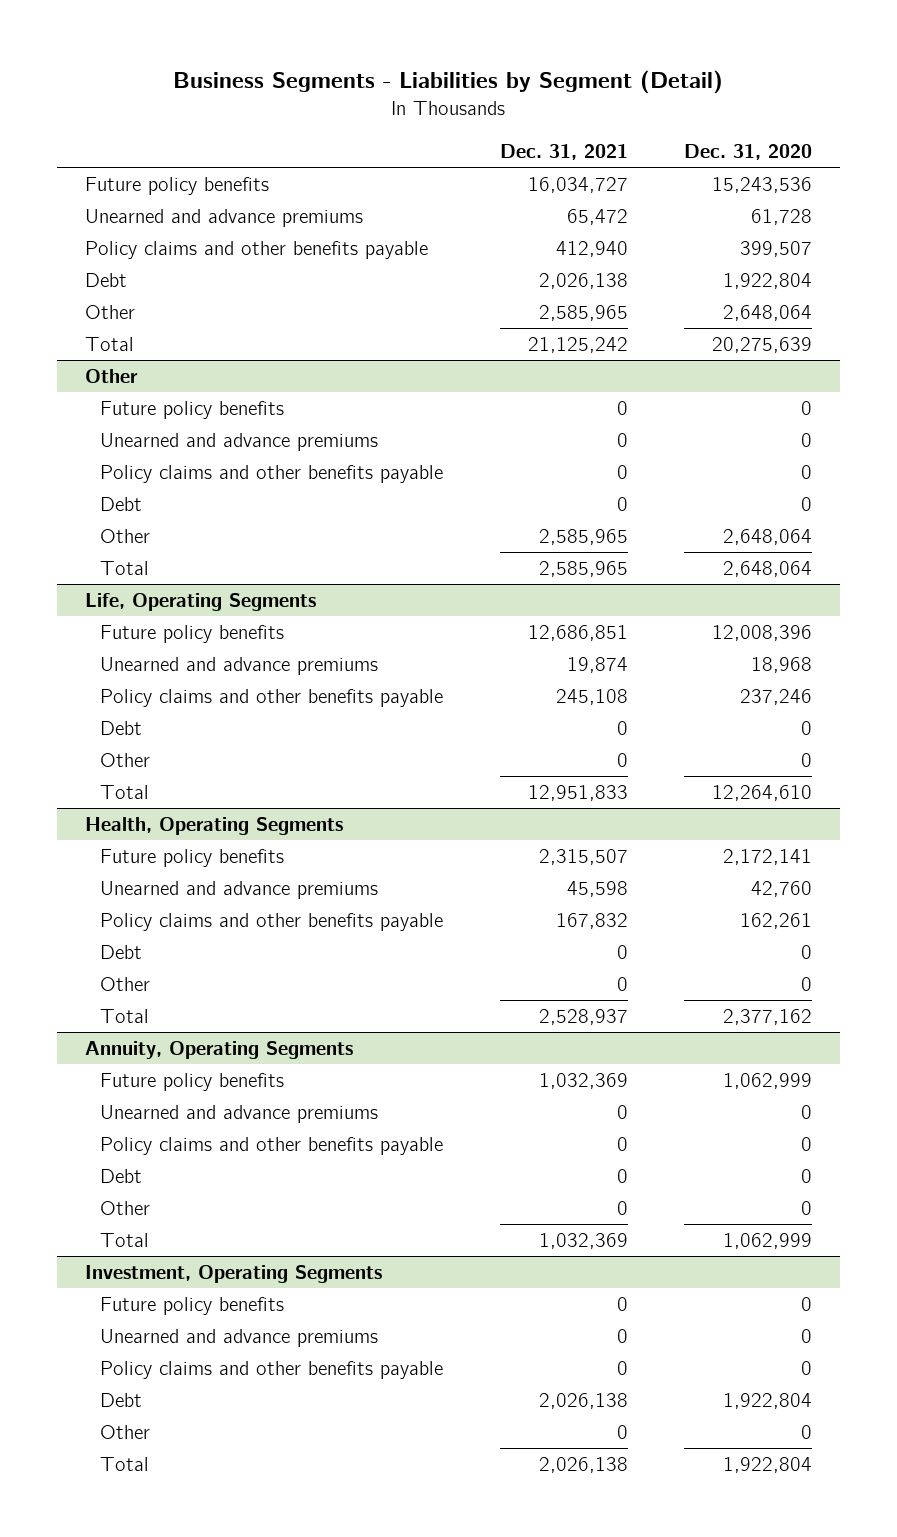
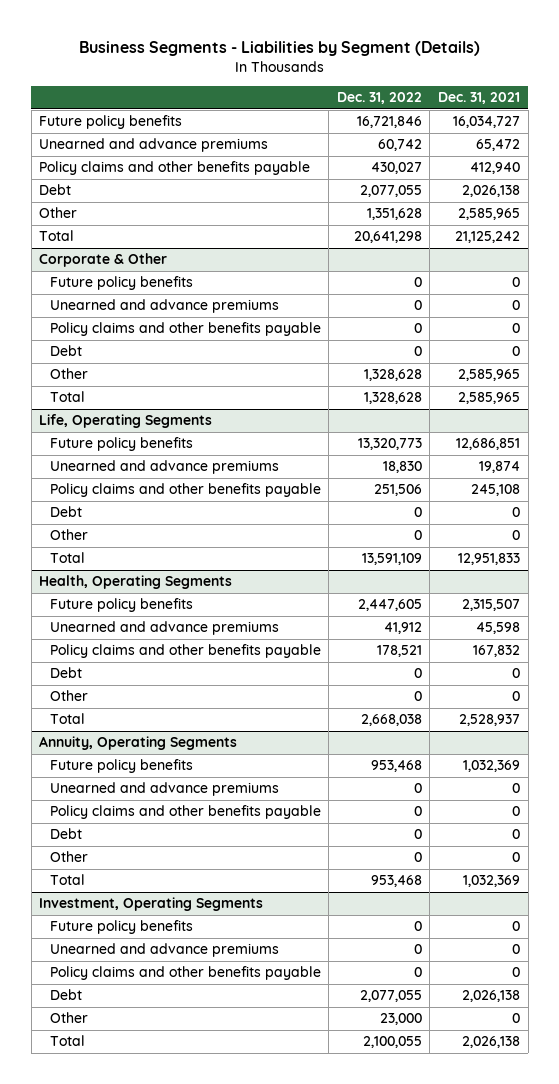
[173,69,724,94] Business Segments - Liabilities by Segment (Detail) -> [78,40,480,56] Business Segments - Liabilities by Segment (Details)
[683,144,812,161] Dec. 31, 2020 -> none
none -> [336,92,422,105] Dec. 31, 2022
[84,368,138,383] Other -> [39,253,168,268] Corporate & Other

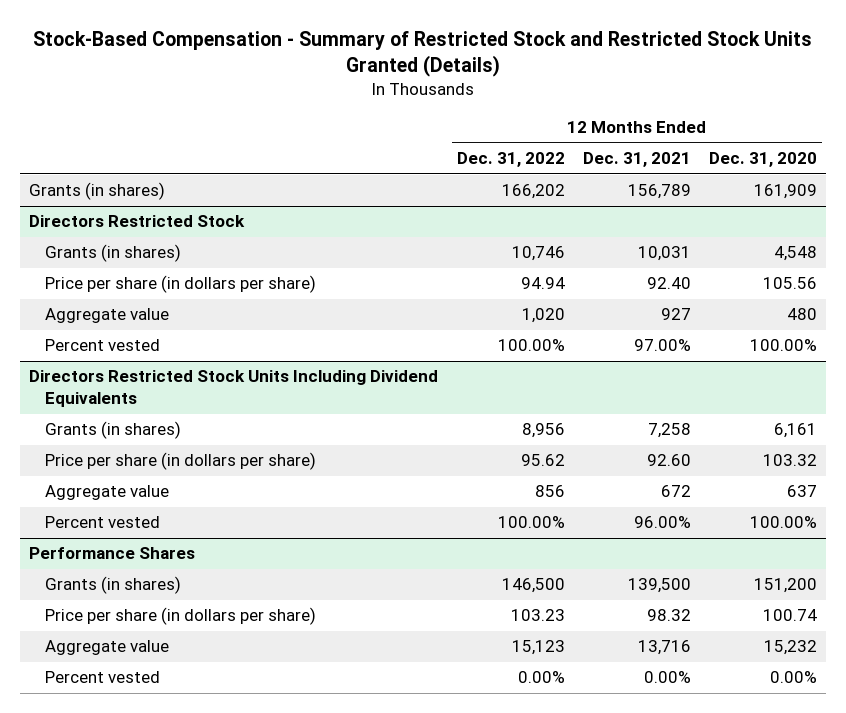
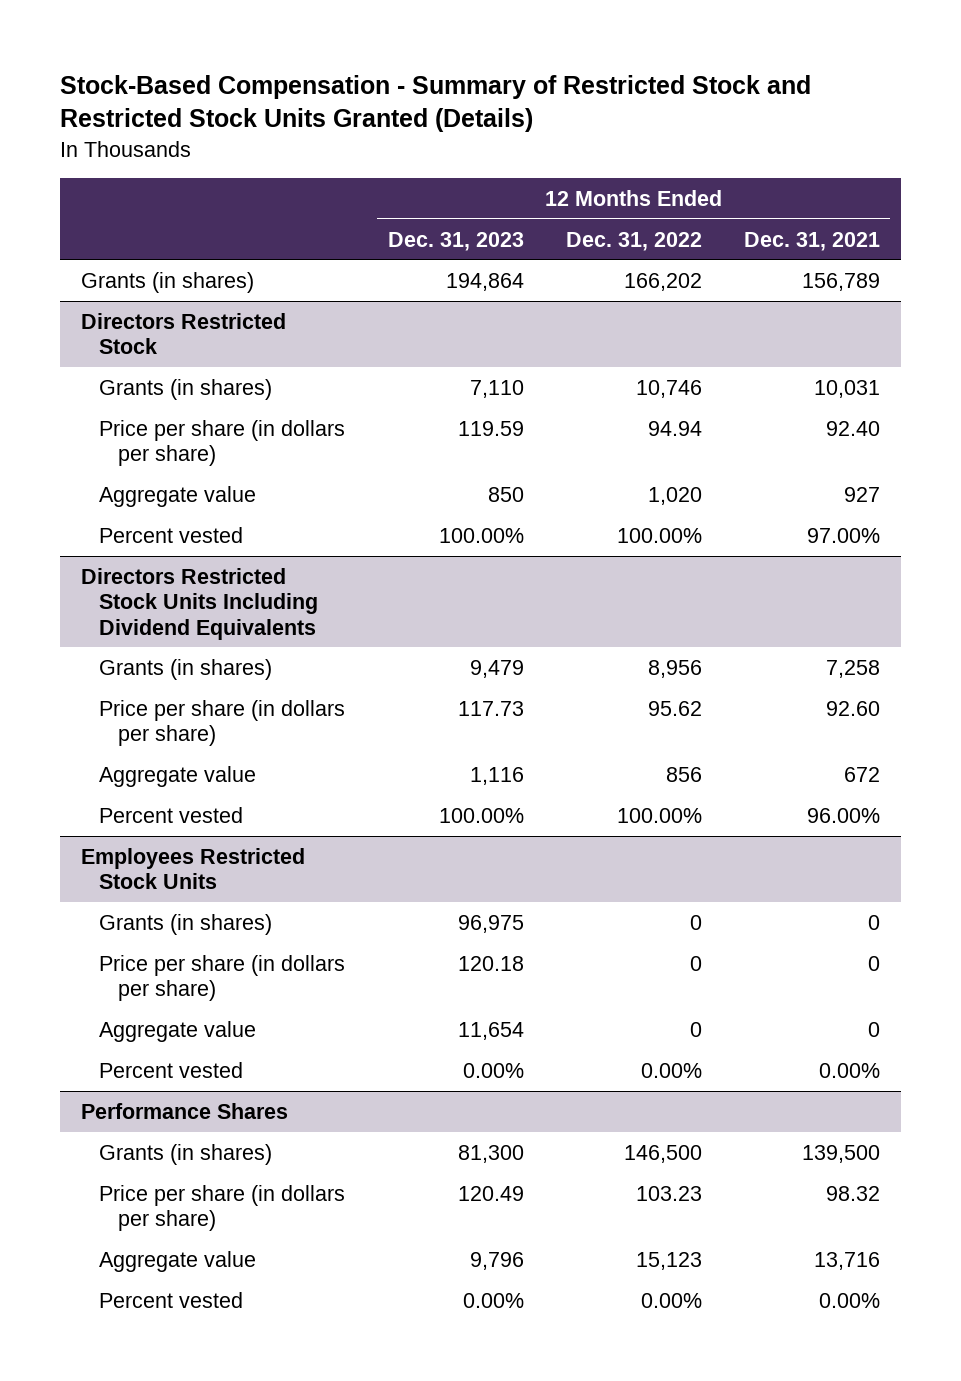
[709,152,818,168] Dec. 31, 2020 -> none
none -> [387,231,524,251] Dec. 31, 2023
none -> [81,847,306,890] Employees Restricted Stock Units
none -> [99,913,273,935] Grants (in shares)
none -> [99,954,346,1002] Price per share (in dollars per share)
none -> [99,1020,257,1042] Aggregate value
none -> [99,1061,244,1078] Percent vested

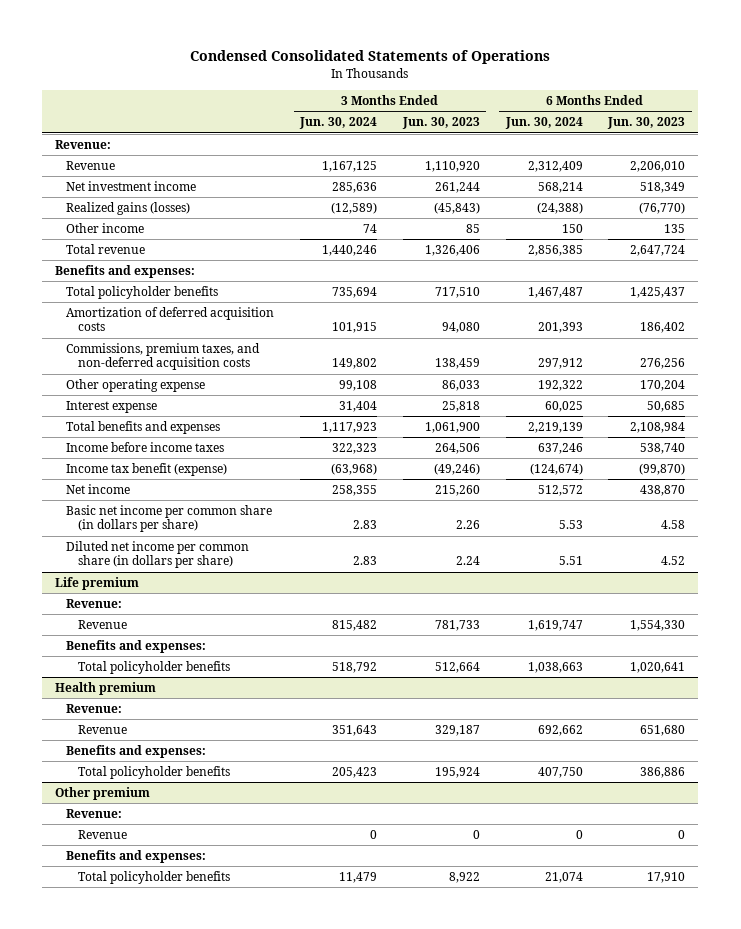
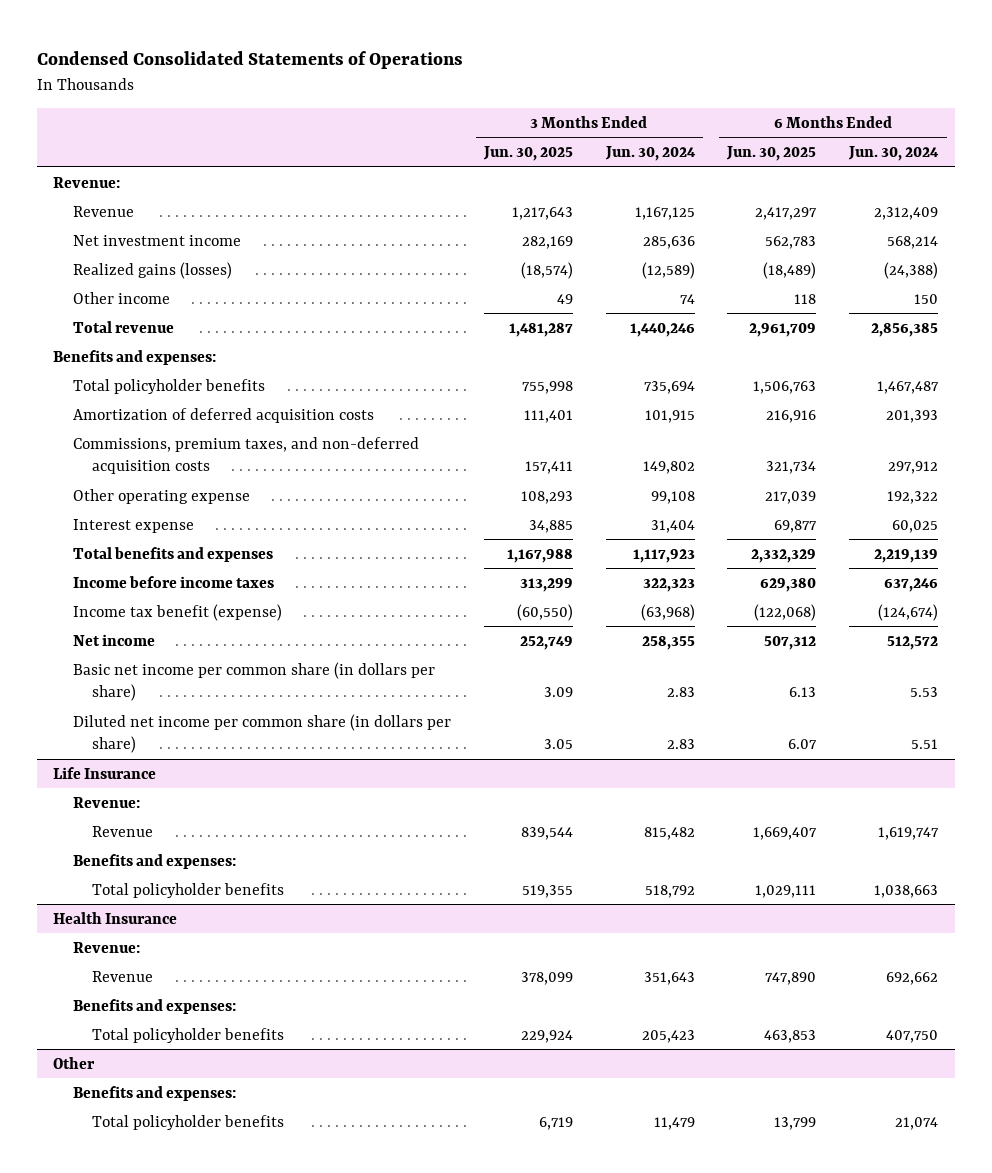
[401,117,480,130] Jun. 30, 2023 -> none
[607,117,686,130] Jun. 30, 2023 -> none
none -> [482,146,573,162] Jun. 30, 2025
none -> [726,146,817,162] Jun. 30, 2025
[55,577,140,591] Life premium -> [53,766,157,779] Life Insurance
[55,682,157,696] Health premium -> [53,911,178,924] Health Insurance
[66,809,123,819] Revenue: -> none
[77,830,127,840] Revenue -> none
[55,787,151,801] Other premium -> [53,1056,96,1069] Other

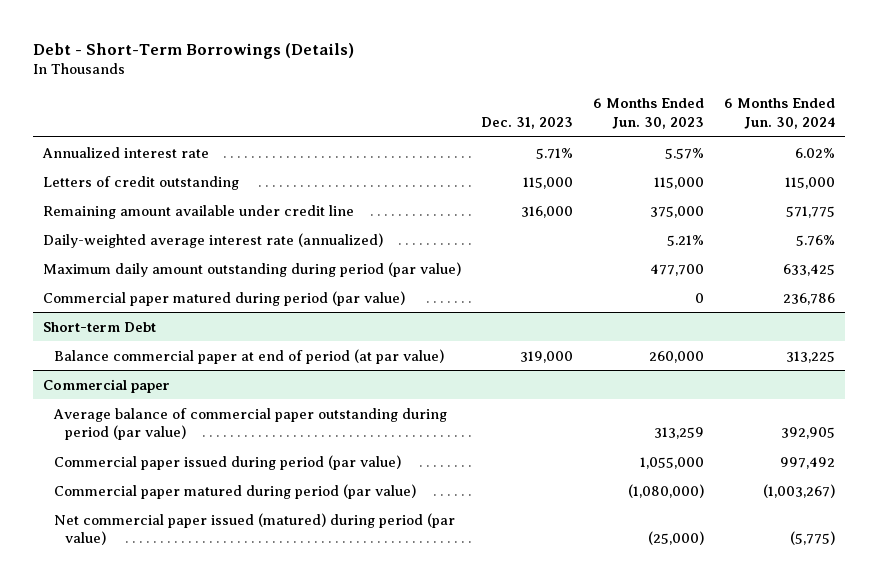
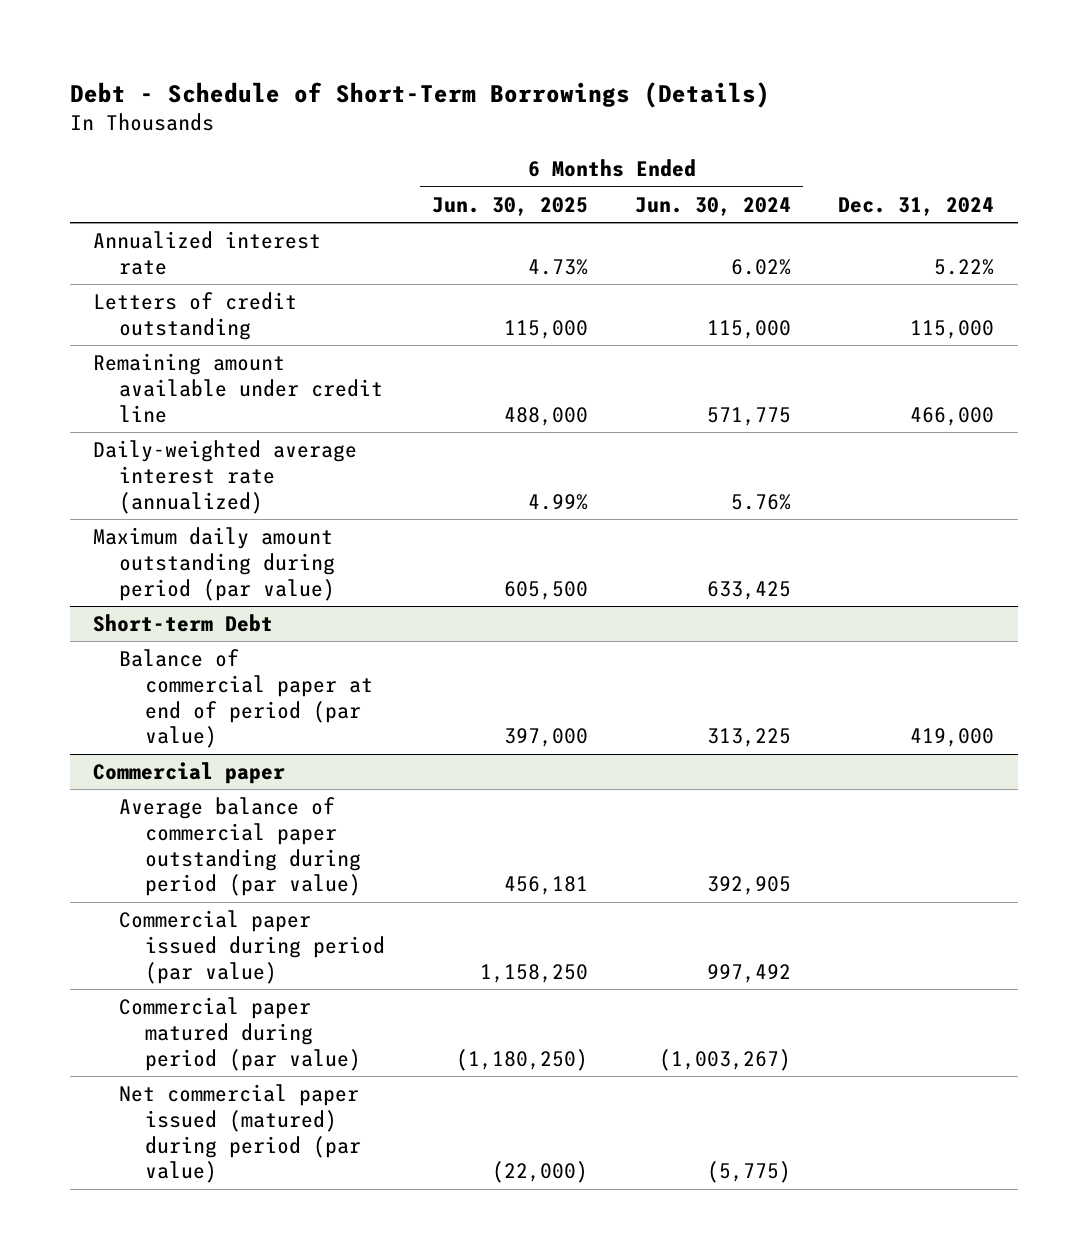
[32,42,354,59] Debt - Short-Term Borrowings (Details) -> [69,82,770,109] Debt - Schedule of Short-Term Borrowings (Details)
[480,116,573,129] Dec. 31, 2023 -> none
[592,98,704,129] 6 Months Ended Jun. 30, 2023 -> none
none -> [432,196,589,216] Jun. 30, 2025
none -> [838,196,995,216] Dec. 31, 2024
[42,290,405,306] Commercial paper matured during period (par value) -> none
[54,348,445,364] Balance commercial paper at end of period (at par value) -> [119,649,374,749] Balance of commercial paper at end of period (par value)

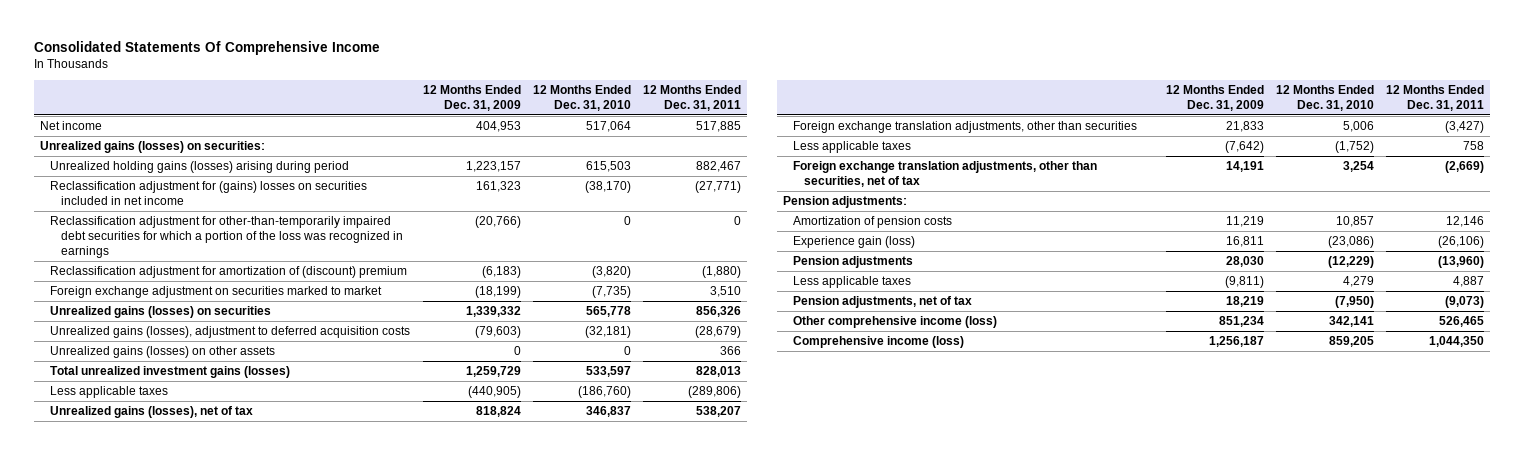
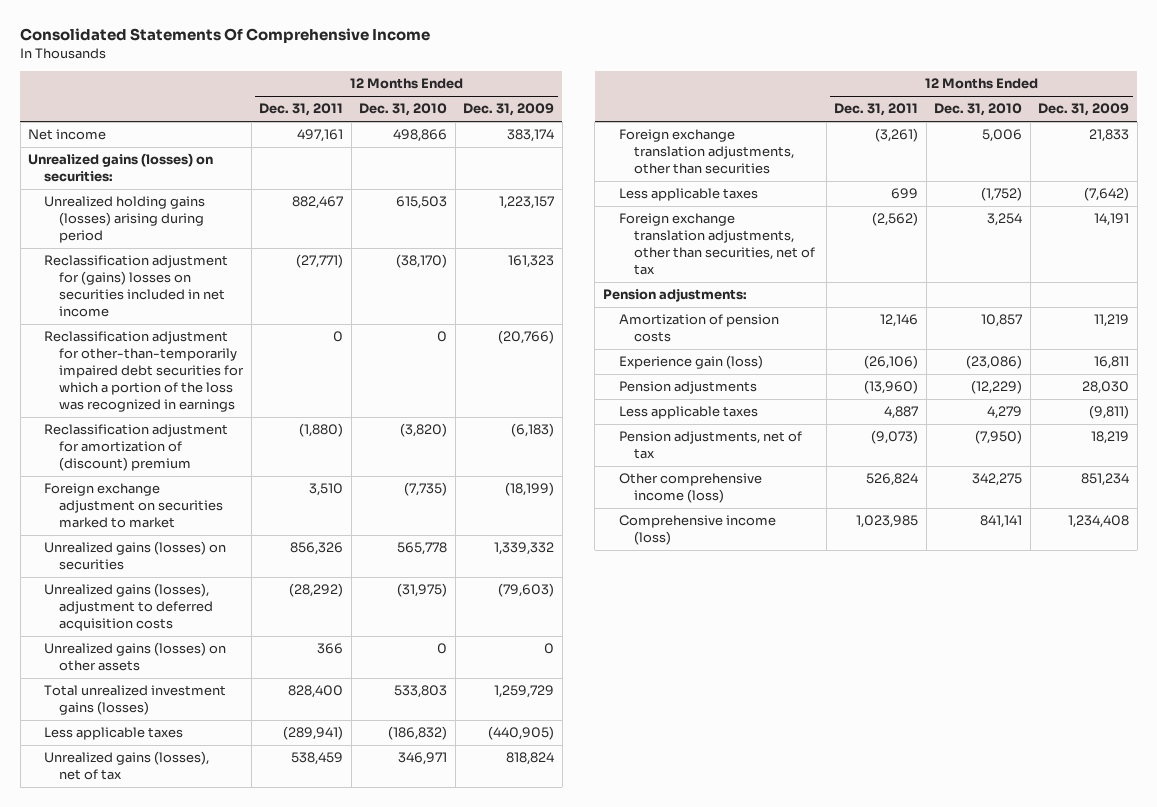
[475,121,521,133] 404,953 -> [507,129,555,143] 383,174
[585,121,631,133] 517,064 -> [393,129,448,143] 498,866
[696,121,742,133] 517,885 -> [297,129,344,143] 497,161
[584,326,631,339] (32,181) -> [397,583,448,598] (31,975)
[695,326,742,339] (28,679) -> [289,583,344,598] (28,292)
[585,366,631,378] 533,597 -> [394,685,448,699] 533,803
[696,366,742,378] 828,013 -> [288,685,344,699] 828,400
[577,386,631,399] (186,760) -> [388,726,448,741] (186,832)
[688,386,742,399] (289,806) -> [283,726,344,741] (289,941)
[585,406,631,418] 346,837 -> [398,752,448,766] 346,971
[696,406,742,418] 538,207 -> [291,752,344,766] 538,459
[1445,121,1485,134] (3,427) -> [875,128,919,143] (3,261)
[1463,141,1485,151] 758 -> [891,188,919,200] 699
[1445,161,1485,174] (2,669) -> [872,212,919,227] (2,562)
[1328,316,1374,328] 342,141 -> [972,473,1023,487] 342,275
[1439,316,1485,328] 526,465 -> [866,473,919,487] 526,824
[1208,336,1264,348] 1,256,187 -> [1068,515,1130,529] 1,234,408
[1328,336,1374,348] 859,205 -> [980,515,1023,529] 841,141
[1429,336,1485,348] 1,044,350 -> [856,515,919,529] 1,023,985

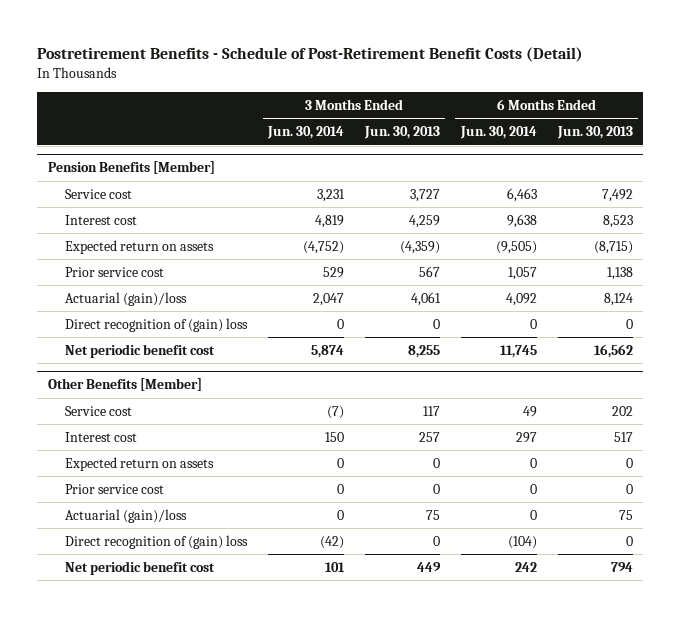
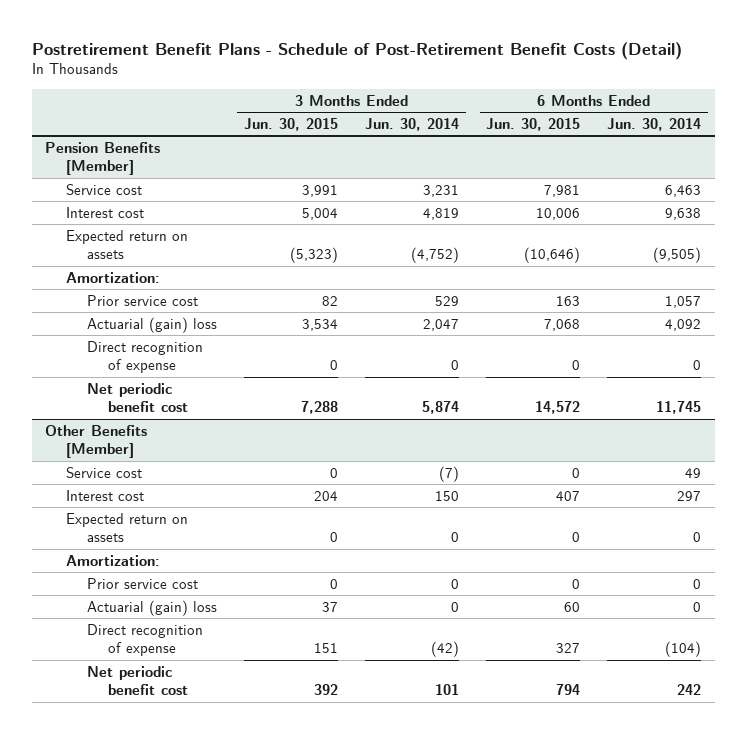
[37,47,584,63] Postretirement Benefits - Schedule of Post-Retirement Benefit Costs (Detail) -> [31,41,682,60] Postretirement Benefit Plans - Schedule of Post-Retirement Benefit Costs (Detail)
[363,126,440,140] Jun. 30, 2013 -> none
[556,126,633,140] Jun. 30, 2013 -> none
none -> [244,117,339,131] Jun. 30, 2015
none -> [486,117,581,131] Jun. 30, 2015
none -> [66,271,161,283] Amortization:
[64,291,187,306] Actuarial (gain)/loss -> [86,316,217,333] Actuarial (gain) loss
[64,317,248,332] Direct recognition of (gain) loss -> [86,340,203,374] Direct recognition of expense
none -> [66,554,161,566] Amortization:
[64,508,187,523] Actuarial (gain)/loss -> [86,599,217,616] Actuarial (gain) loss
[64,534,248,549] Direct recognition of (gain) loss -> [86,623,203,657] Direct recognition of expense

